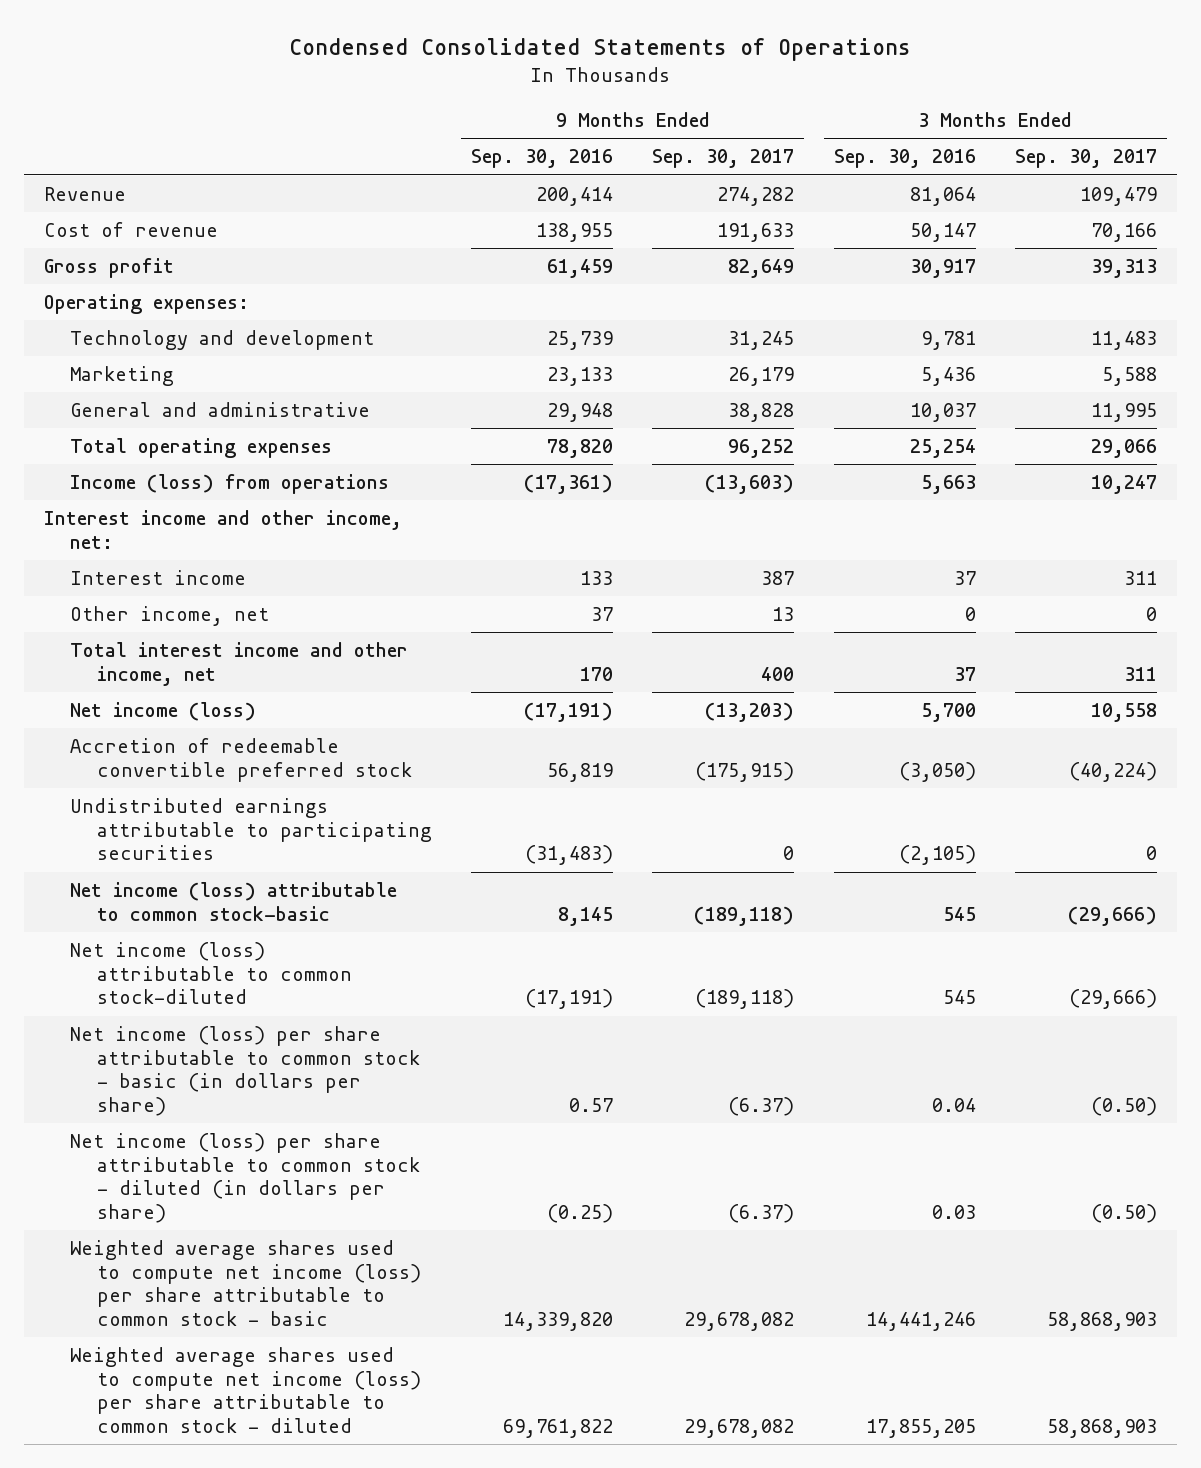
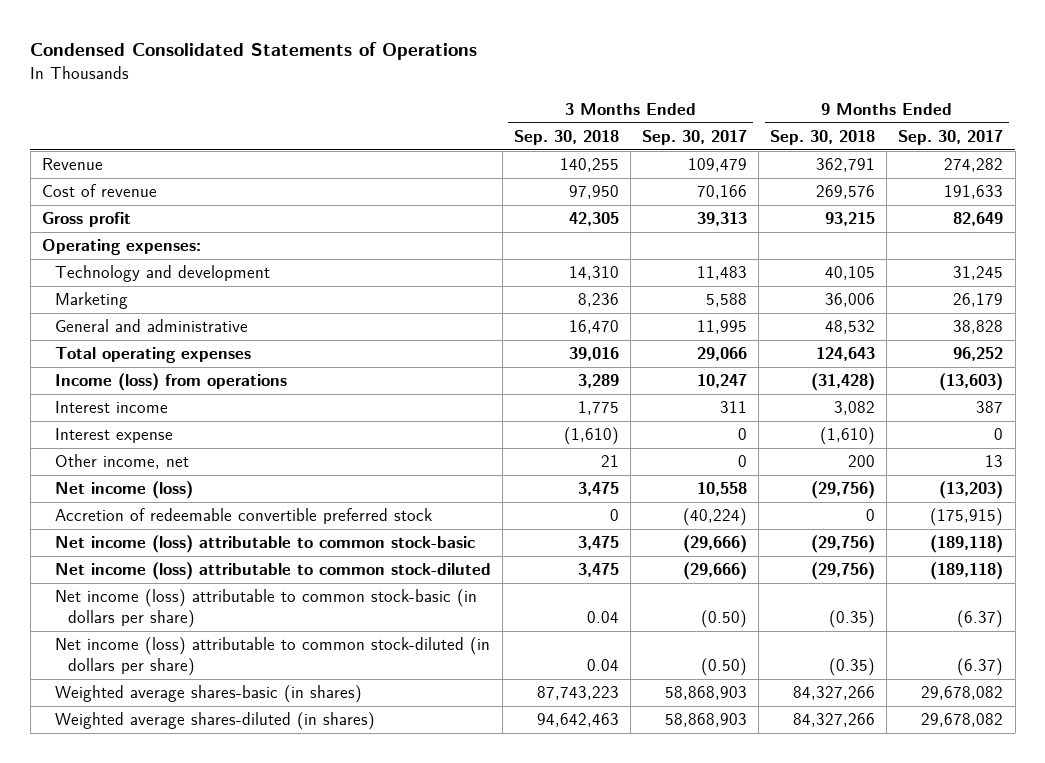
[471,149,614,169] Sep. 30, 2016 -> none
[833,149,976,169] Sep. 30, 2016 -> none
none -> [513,129,619,145] Sep. 30, 2018
none -> [770,129,876,145] Sep. 30, 2018
[43,510,402,549] Interest income and other income, net: -> none
none -> [54,428,173,444] Interest expense
[70,642,409,686] Total interest income and other income, net -> none
[70,798,432,861] Undistributed earnings attributable to participating securities -> none
[70,1026,420,1116] Net income (loss) per share attributable to common stock - basic (in dollars per share) -> [54,589,477,628] Net income (loss) attributable to common stock-basic (in dollars per share)
[70,1133,420,1223] Net income (loss) per share attributable to common stock - diluted (in dollars per share) -> [54,637,490,676] Net income (loss) attributable to common stock-diluted (in dollars per share)
[70,1240,421,1326] Weighted average shares used to compute net income (loss) per share attributable to common stock - basic -> [54,685,362,704] Weighted average shares-basic (in shares)
[70,1347,421,1433] Weighted average shares used to compute net income (loss) per share attributable to common stock - diluted -> [54,712,375,731] Weighted average shares-diluted (in shares)

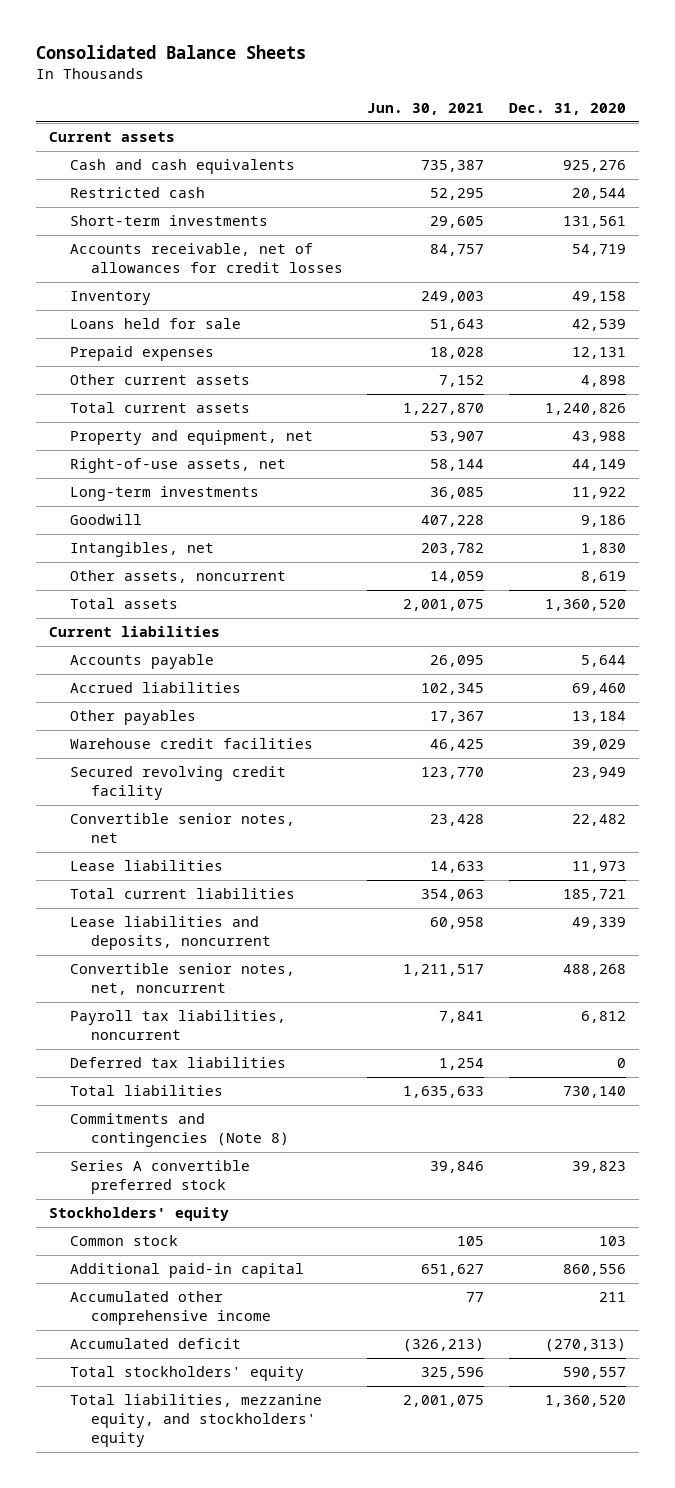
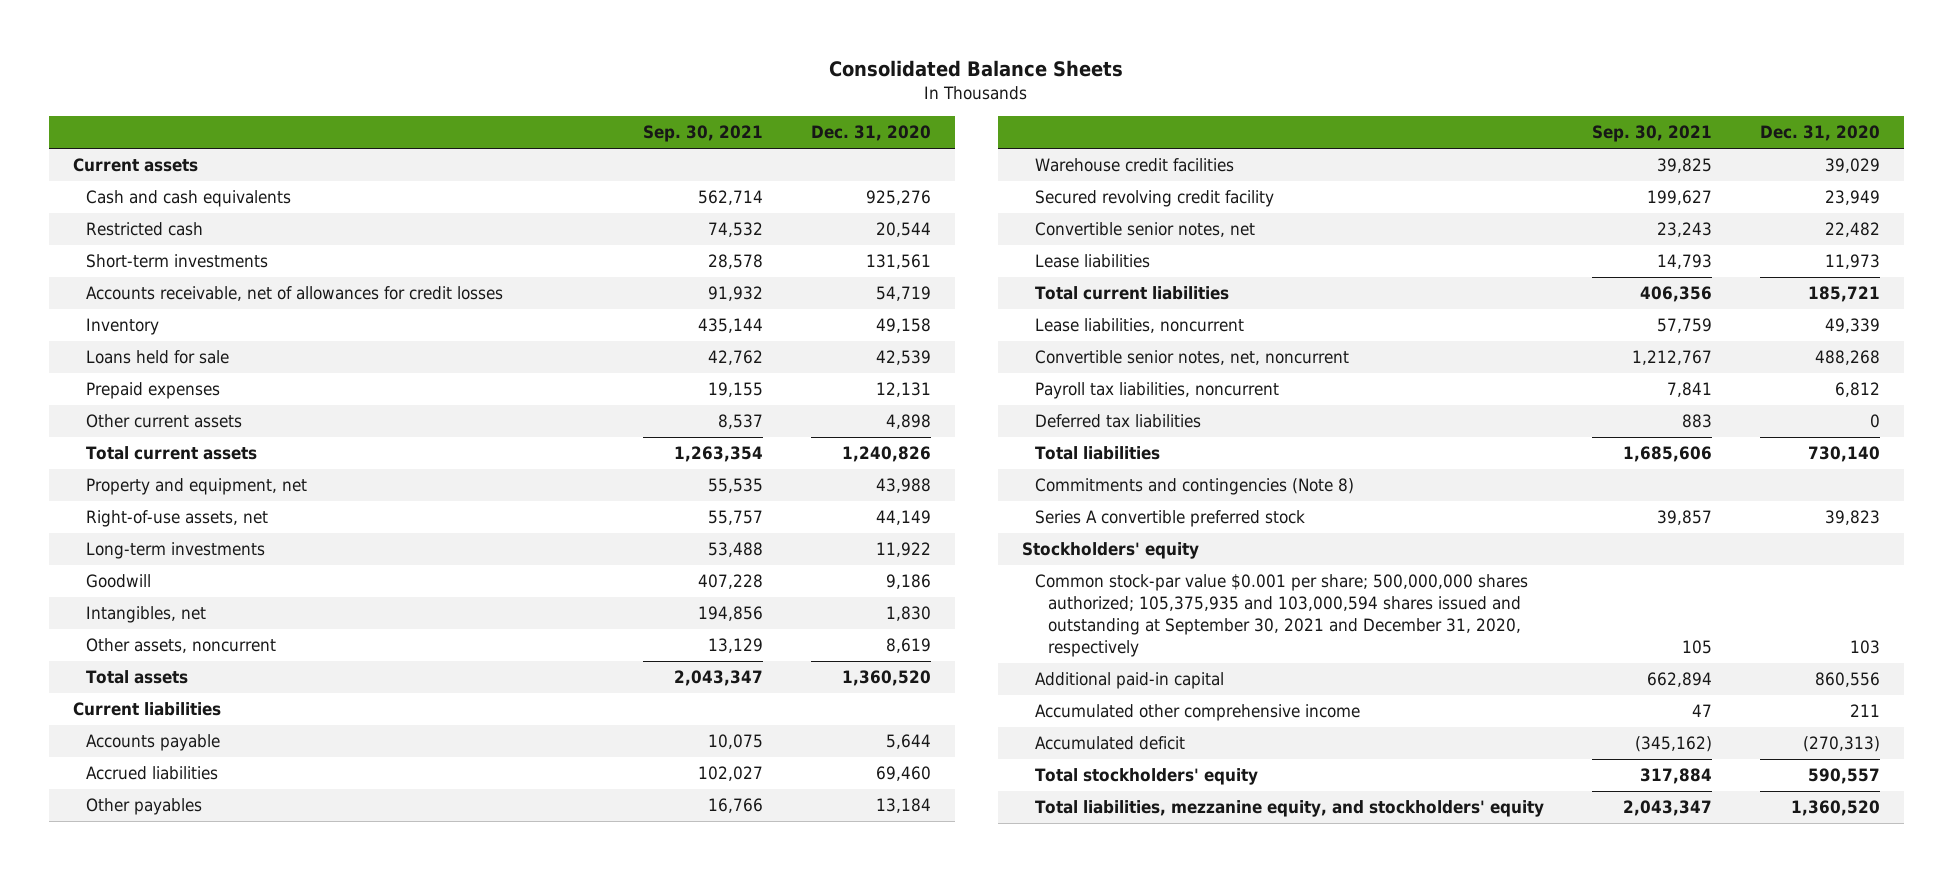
[367,102,485,115] Jun. 30, 2021 -> none
none -> [643,125,764,143] Sep. 30, 2021
[69,916,271,951] Lease liabilities and deposits, noncurrent -> [1035,318,1245,334] Lease liabilities, noncurrent
[69,1235,178,1247] Common stock -> [1035,574,1529,658] Common stock-par value $0.001 per share; 500,000,000 shares authorized; 105,375,935 and 103,000,594 shares issued and outstanding at September 30, 2021 and December 31, 2020, respectively

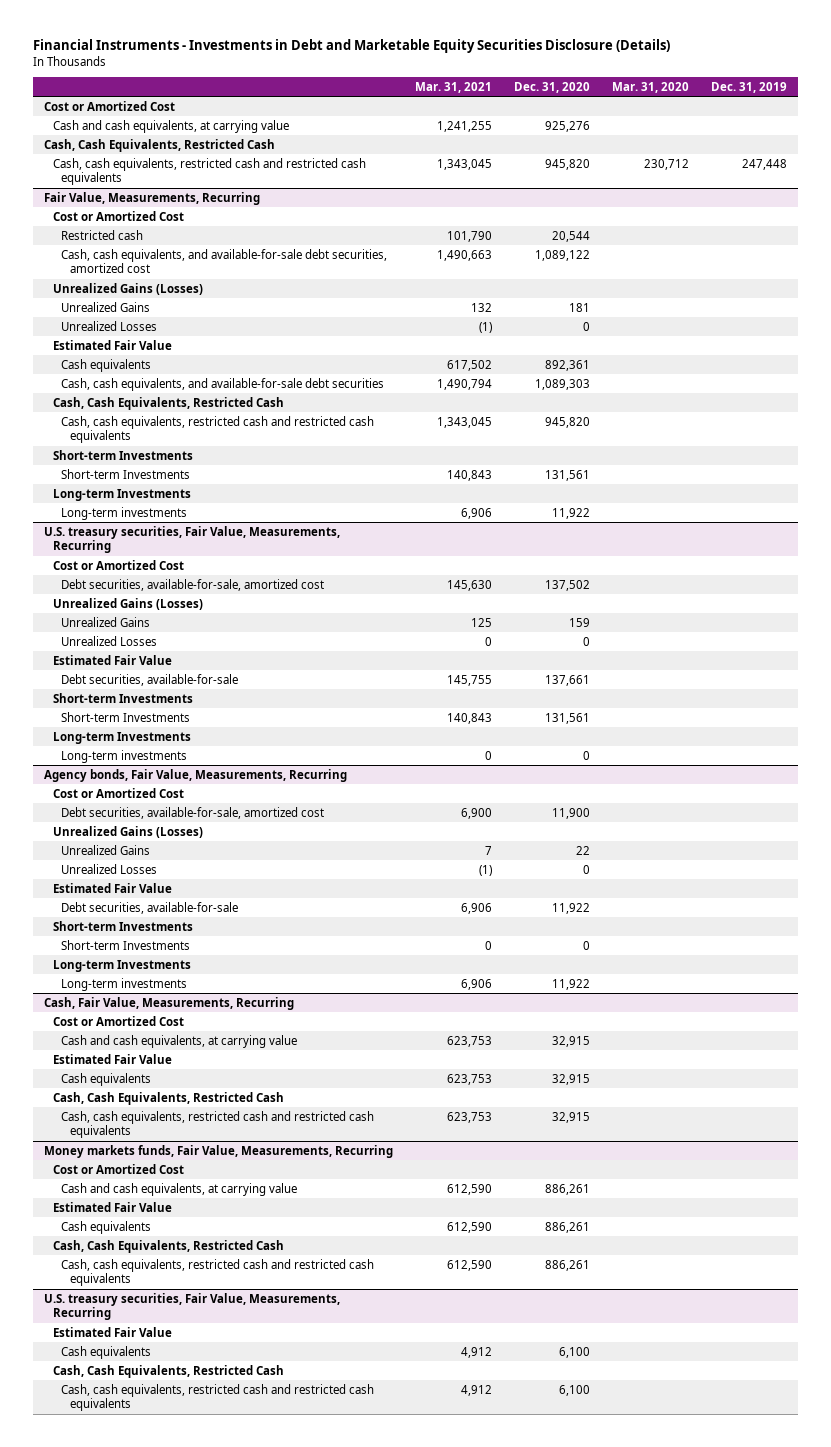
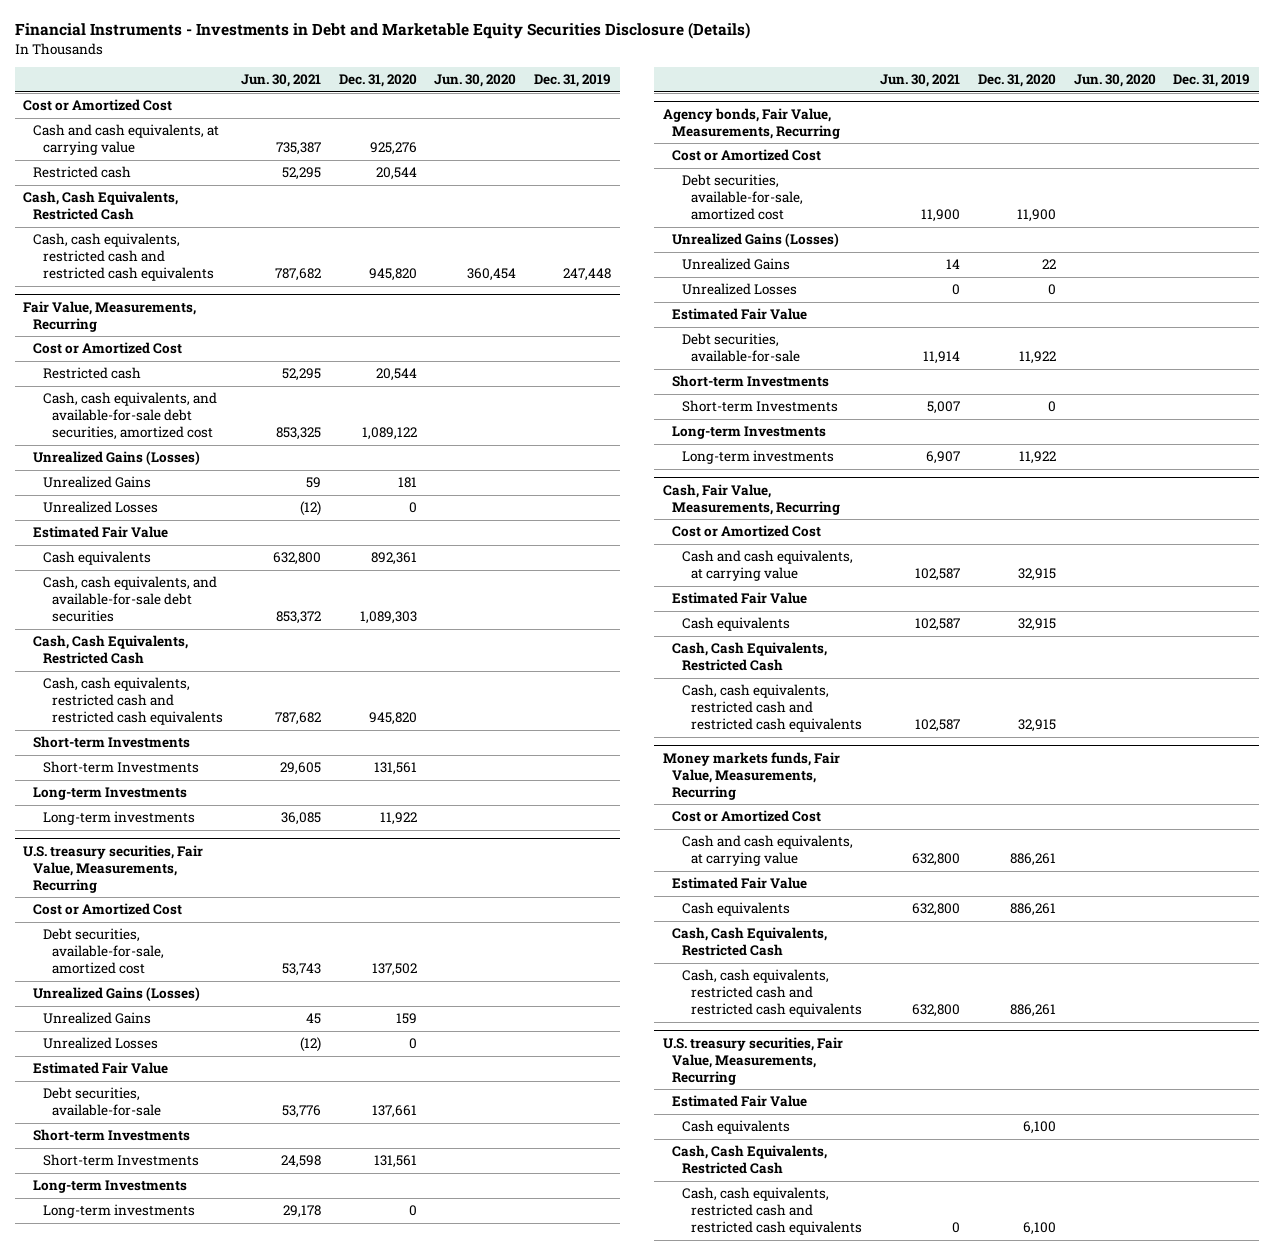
[414,81,492,93] Mar. 31, 2021 -> none
[612,81,690,93] Mar. 31, 2020 -> none
none -> [240,74,321,88] Jun. 30, 2021
none -> [434,74,517,88] Jun. 30, 2020
none -> [33,166,132,179] Restricted cash

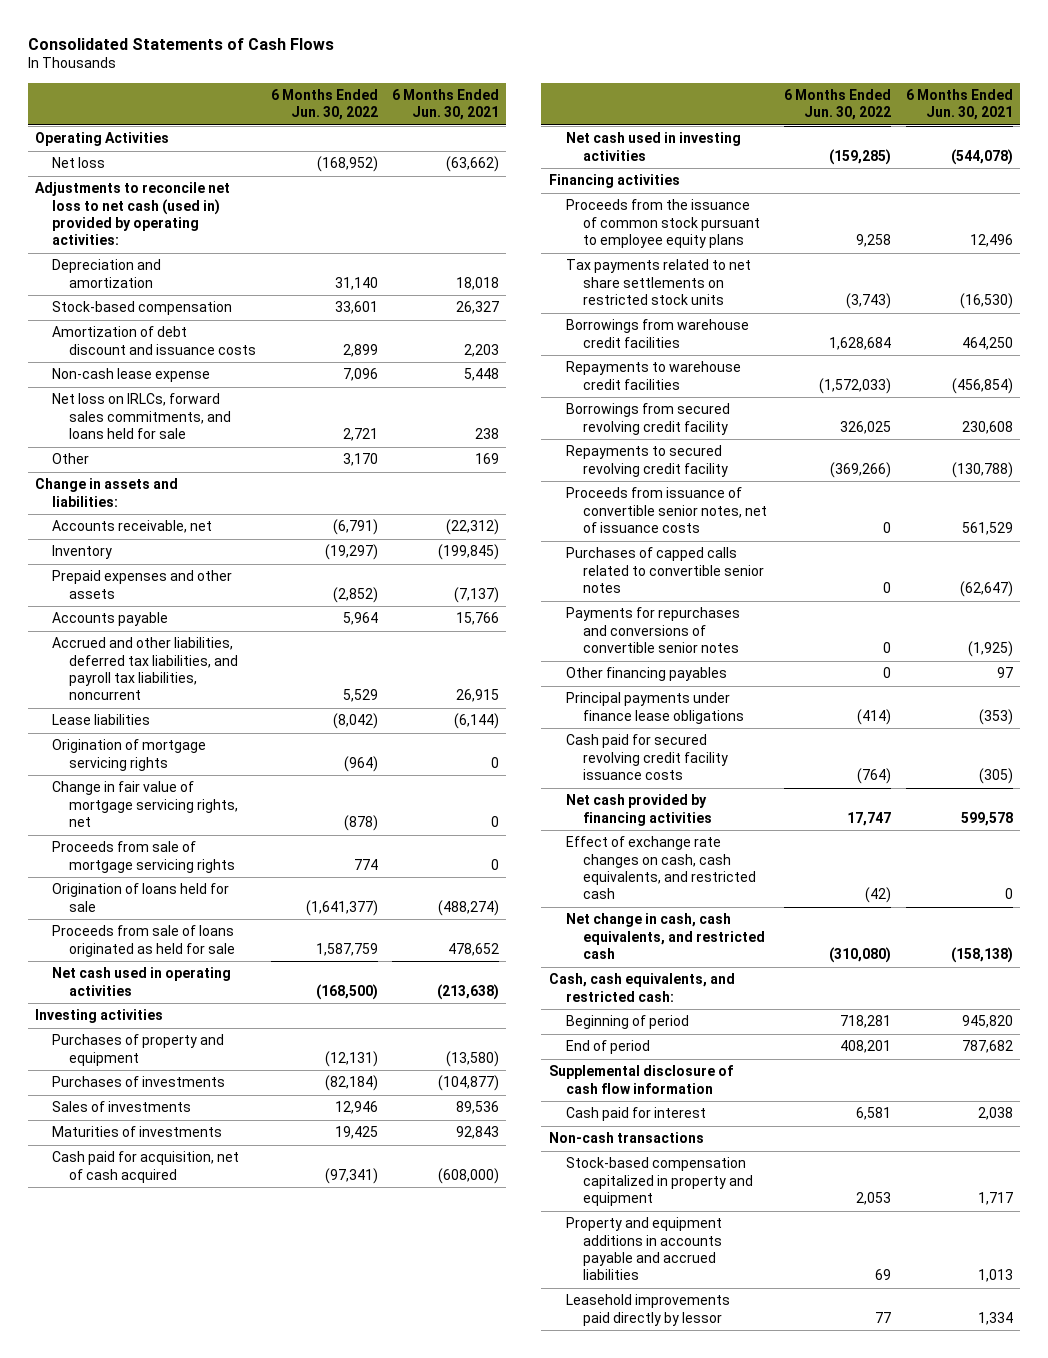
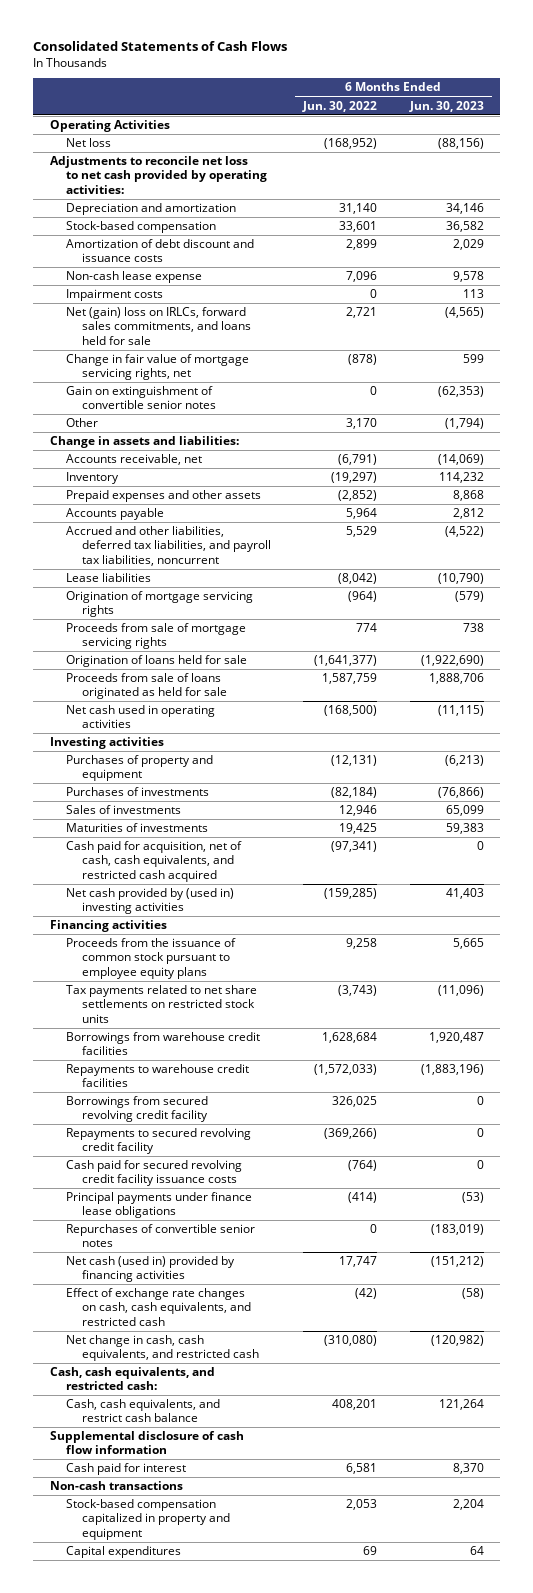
[392,88,500,121] 6 Months Ended Jun. 30, 2021 -> none
none -> [408,100,484,112] Jun. 30, 2023
[34,182,230,246] Adjustments to reconcile net loss to net cash (used in) provided by operating activities: -> [49,156,267,194] Adjustments to reconcile net loss to net cash provided by operating activities:
none -> [65,289,163,302] Impairment costs
[52,393,232,440] Net loss on IRLCs, forward sales commitments, and loans held for sale -> [65,307,251,345] Net (gain) loss on IRLCs, forward sales commitments, and loans held for sale
[52,781,239,828] Change in fair value of mortgage servicing rights, net -> [65,354,249,381] Change in fair value of mortgage servicing rights, net
none -> [65,386,216,410] Gain on extinguishment of convertible senior notes
[52,1151,240,1183] Cash paid for acquisition, net of cash acquired -> [65,841,242,882] Cash paid for acquisition, net of cash, cash equivalents, and restricted cash acquired
[565,132,741,161] Net cash used in investing activities -> [65,888,234,915] Net cash provided by (used in) investing activities
[565,487,767,534] Proceeds from issuance of convertible senior notes, net of issuance costs -> none
[565,547,764,594] Purchases of capped calls related to convertible senior notes -> none
[565,607,740,654] Payments for repurchases and conversions of convertible senior notes -> none
[565,667,727,682] Other financing payables -> none
[565,692,744,724] Principal payments under finance lease obligations -> [65,1192,252,1219] Principal payments under finance lease obligations
none -> [65,1224,255,1248] Repurchases of convertible senior notes
[565,794,712,826] Net cash provided by financing activities -> [65,1256,235,1283] Net cash (used in) provided by financing activities
[565,1015,689,1030] Beginning of period -> none
[565,1040,650,1055] End of period -> [65,1399,220,1423] Cash, cash equivalents, and restrict cash balance
[565,1294,730,1326] Leasehold improvements paid directly by lessor -> none
[565,1217,722,1281] Property and equipment additions in accounts payable and accrued liabilities -> [65,1546,181,1559] Capital expenditures

